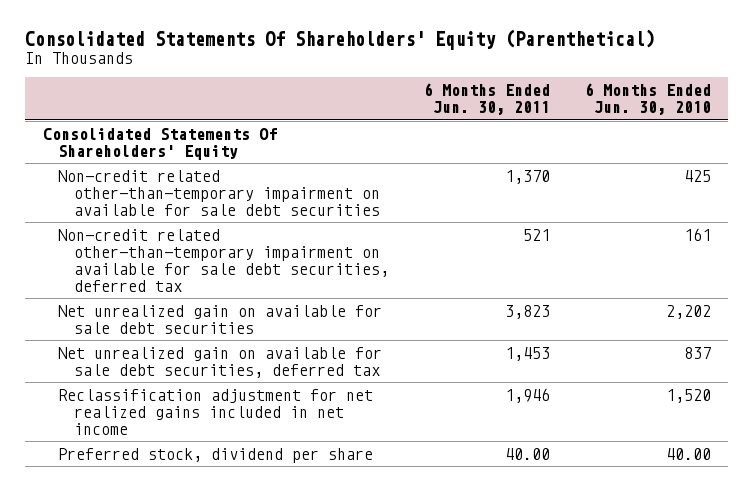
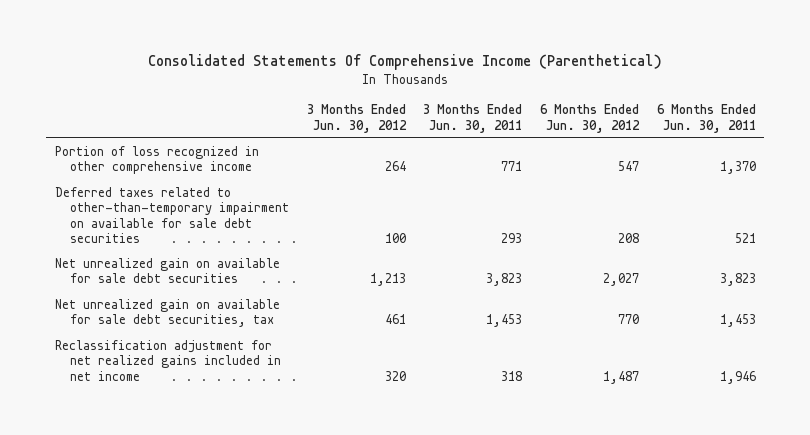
[25,28,656,50] Consolidated Statements Of Shareholders' Equity (Parenthetical) -> [148,54,663,71] Consolidated Statements Of Comprehensive Income (Parenthetical)
[584,83,711,116] 6 Months Ended Jun. 30, 2010 -> none
none -> [306,104,407,133] 3 Months Ended Jun. 30, 2012
none -> [423,104,523,133] 3 Months Ended Jun. 30, 2011
none -> [539,104,640,133] 6 Months Ended Jun. 30, 2012
[42,127,277,160] Consolidated Statements Of Shareholders' Equity -> none
[58,169,380,216] Non-credit related other-than-temporary impairment on available for sale debt securities -> [54,146,259,175] Portion of loss recognized in other comprehensive income
[58,228,389,292] Non-credit related other-than-temporary impairment on available for sale debt securities, deferred tax -> [54,187,290,244] Deferred taxes related to other-than-temporary impairment on available for sale debt securities
[58,346,383,378] Net unrealized gain on available for sale debt securities, deferred tax -> [54,299,280,328] Net unrealized gain on available for sale debt securities, tax
[58,447,374,463] Preferred stock, dividend per share -> none

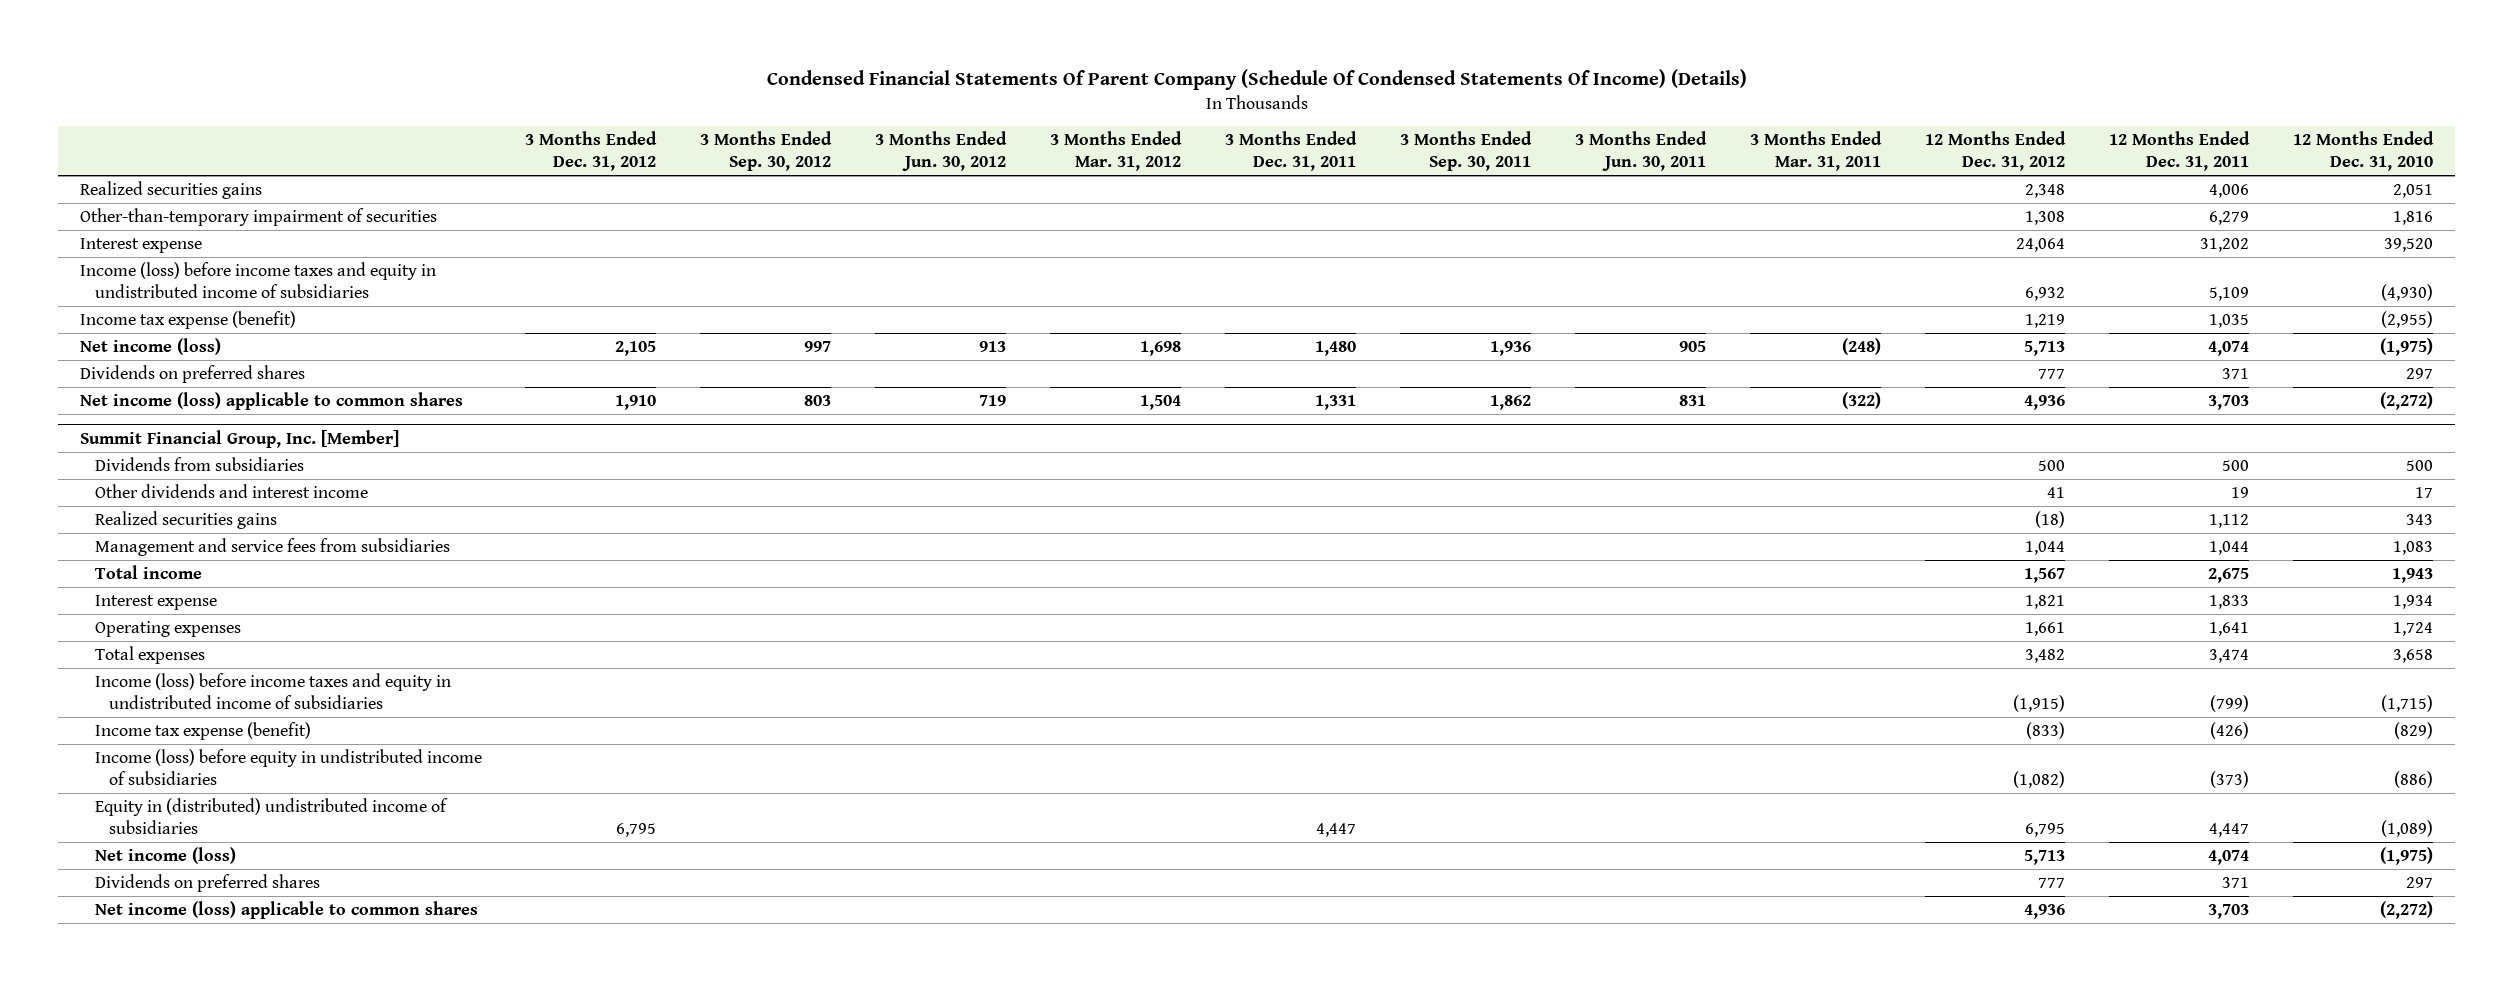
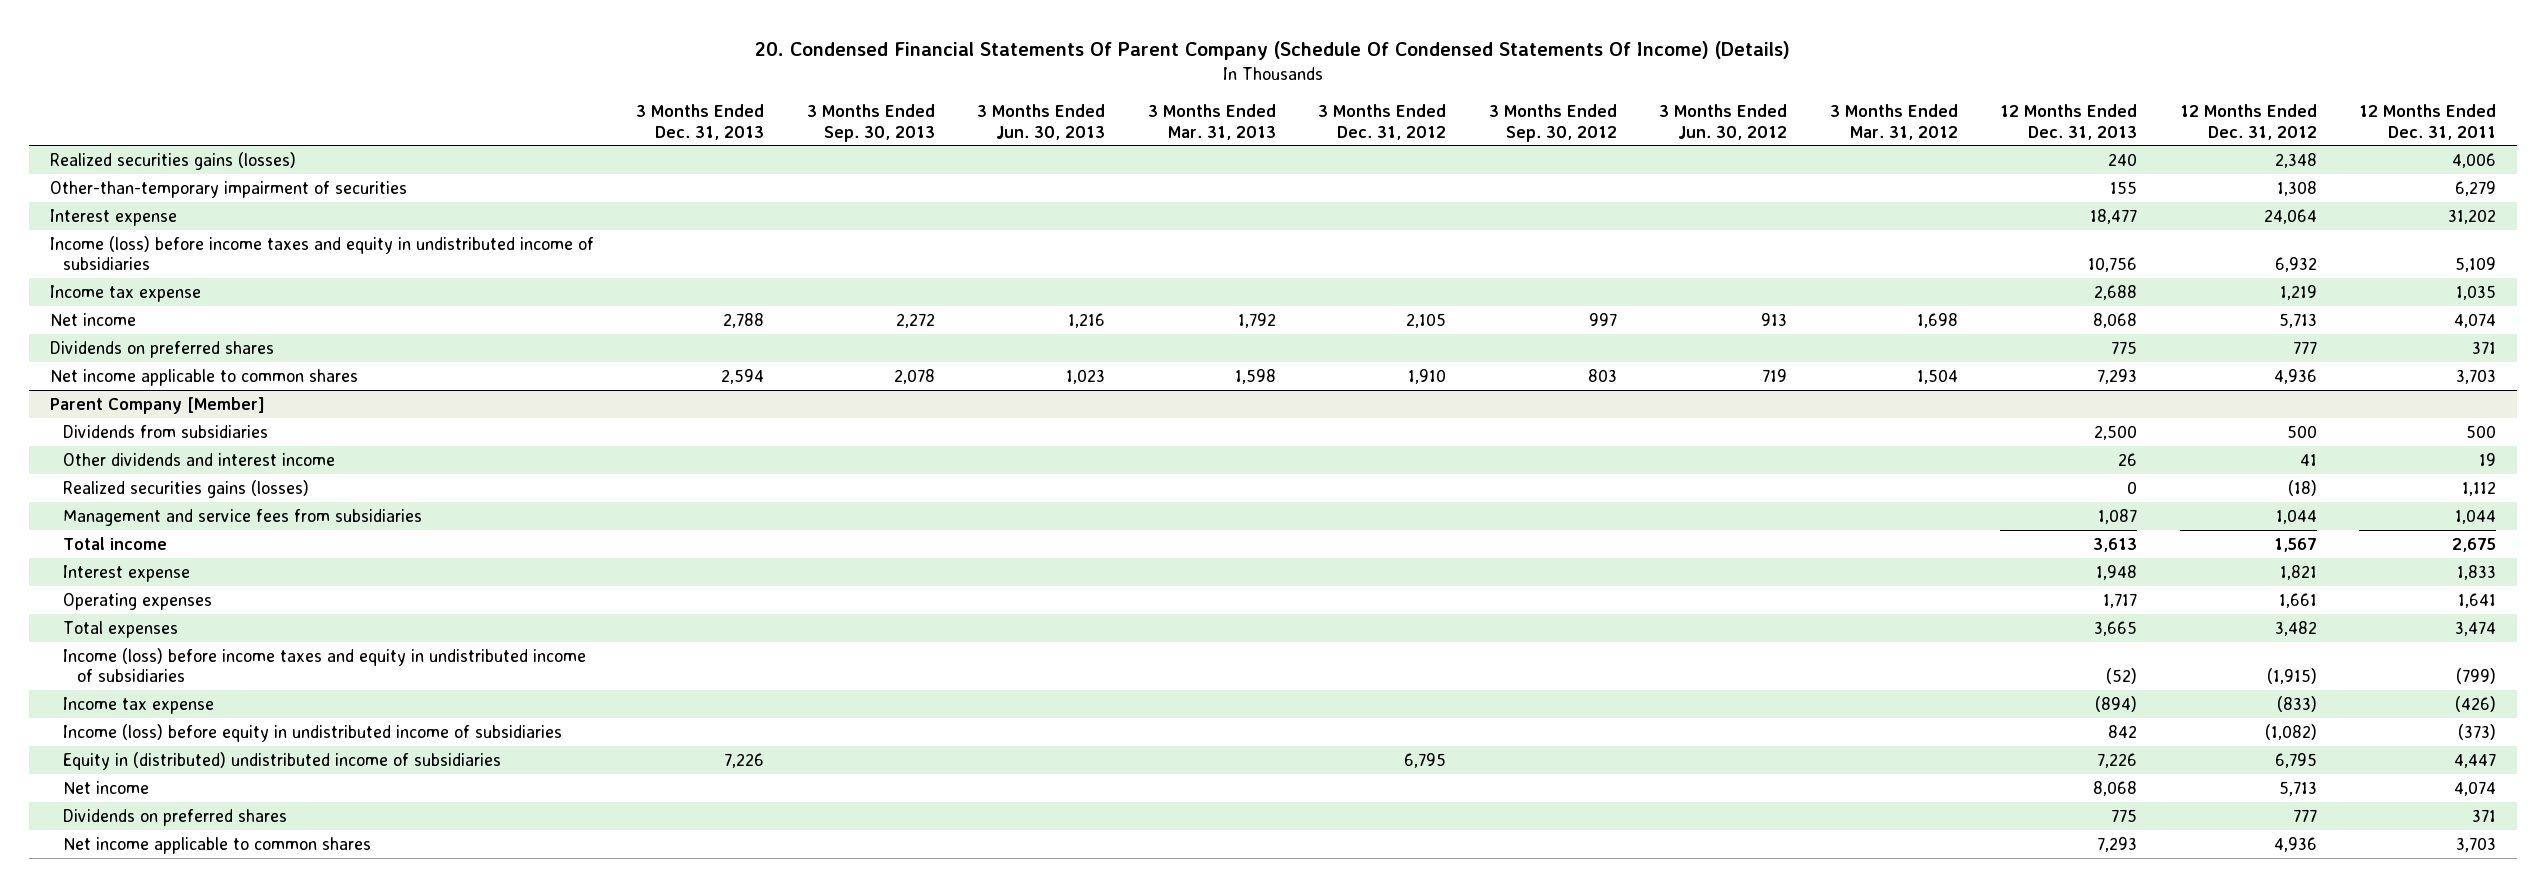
[766,69,1747,91] Condensed Financial Statements Of Parent Company (Schedule Of Condensed Statements Of Income) (Details) -> [755,40,1791,60] 20. Condensed Financial Statements Of Parent Company (Schedule Of Condensed Statements Of Income) (Details)
[1225,131,1358,172] 3 Months Ended Dec. 31, 2011 -> none
[1400,131,1533,172] 3 Months Ended Sep. 30, 2011 -> none
[1575,131,1708,172] 3 Months Ended Jun. 30, 2011 -> none
[1749,131,1882,172] 3 Months Ended Mar. 31, 2011 -> none
[2292,131,2434,172] 12 Months Ended Dec. 31, 2010 -> none
none -> [636,104,765,140] 3 Months Ended Dec. 31, 2013
none -> [806,104,935,142] 3 Months Ended Sep. 30, 2013
none -> [977,104,1106,140] 3 Months Ended Jun. 30, 2013
none -> [1147,104,1276,140] 3 Months Ended Mar. 31, 2013
none -> [2000,104,2138,140] 12 Months Ended Dec. 31, 2013
[80,180,263,199] Realized securities gains -> [49,151,296,170] Realized securities gains (losses)
[80,310,297,329] Income tax expense (benefit) -> [49,284,201,302] Income tax expense
[80,337,222,355] Net income (loss) -> [49,312,136,326] Net income
[80,429,400,448] Summit Financial Group, Inc. [Member] -> none
[80,391,464,410] Net income (loss) applicable to common shares -> [49,368,358,386] Net income applicable to common shares
none -> [49,396,265,414] Parent Company [Member]
[94,510,277,529] Realized securities gains -> [63,479,310,498] Realized securities gains (losses)
[94,721,311,740] Income tax expense (benefit) -> [63,696,215,714] Income tax expense
[94,846,236,864] Net income (loss) -> [63,780,150,794] Net income
[94,900,478,919] Net income (loss) applicable to common shares -> [63,836,372,854] Net income applicable to common shares

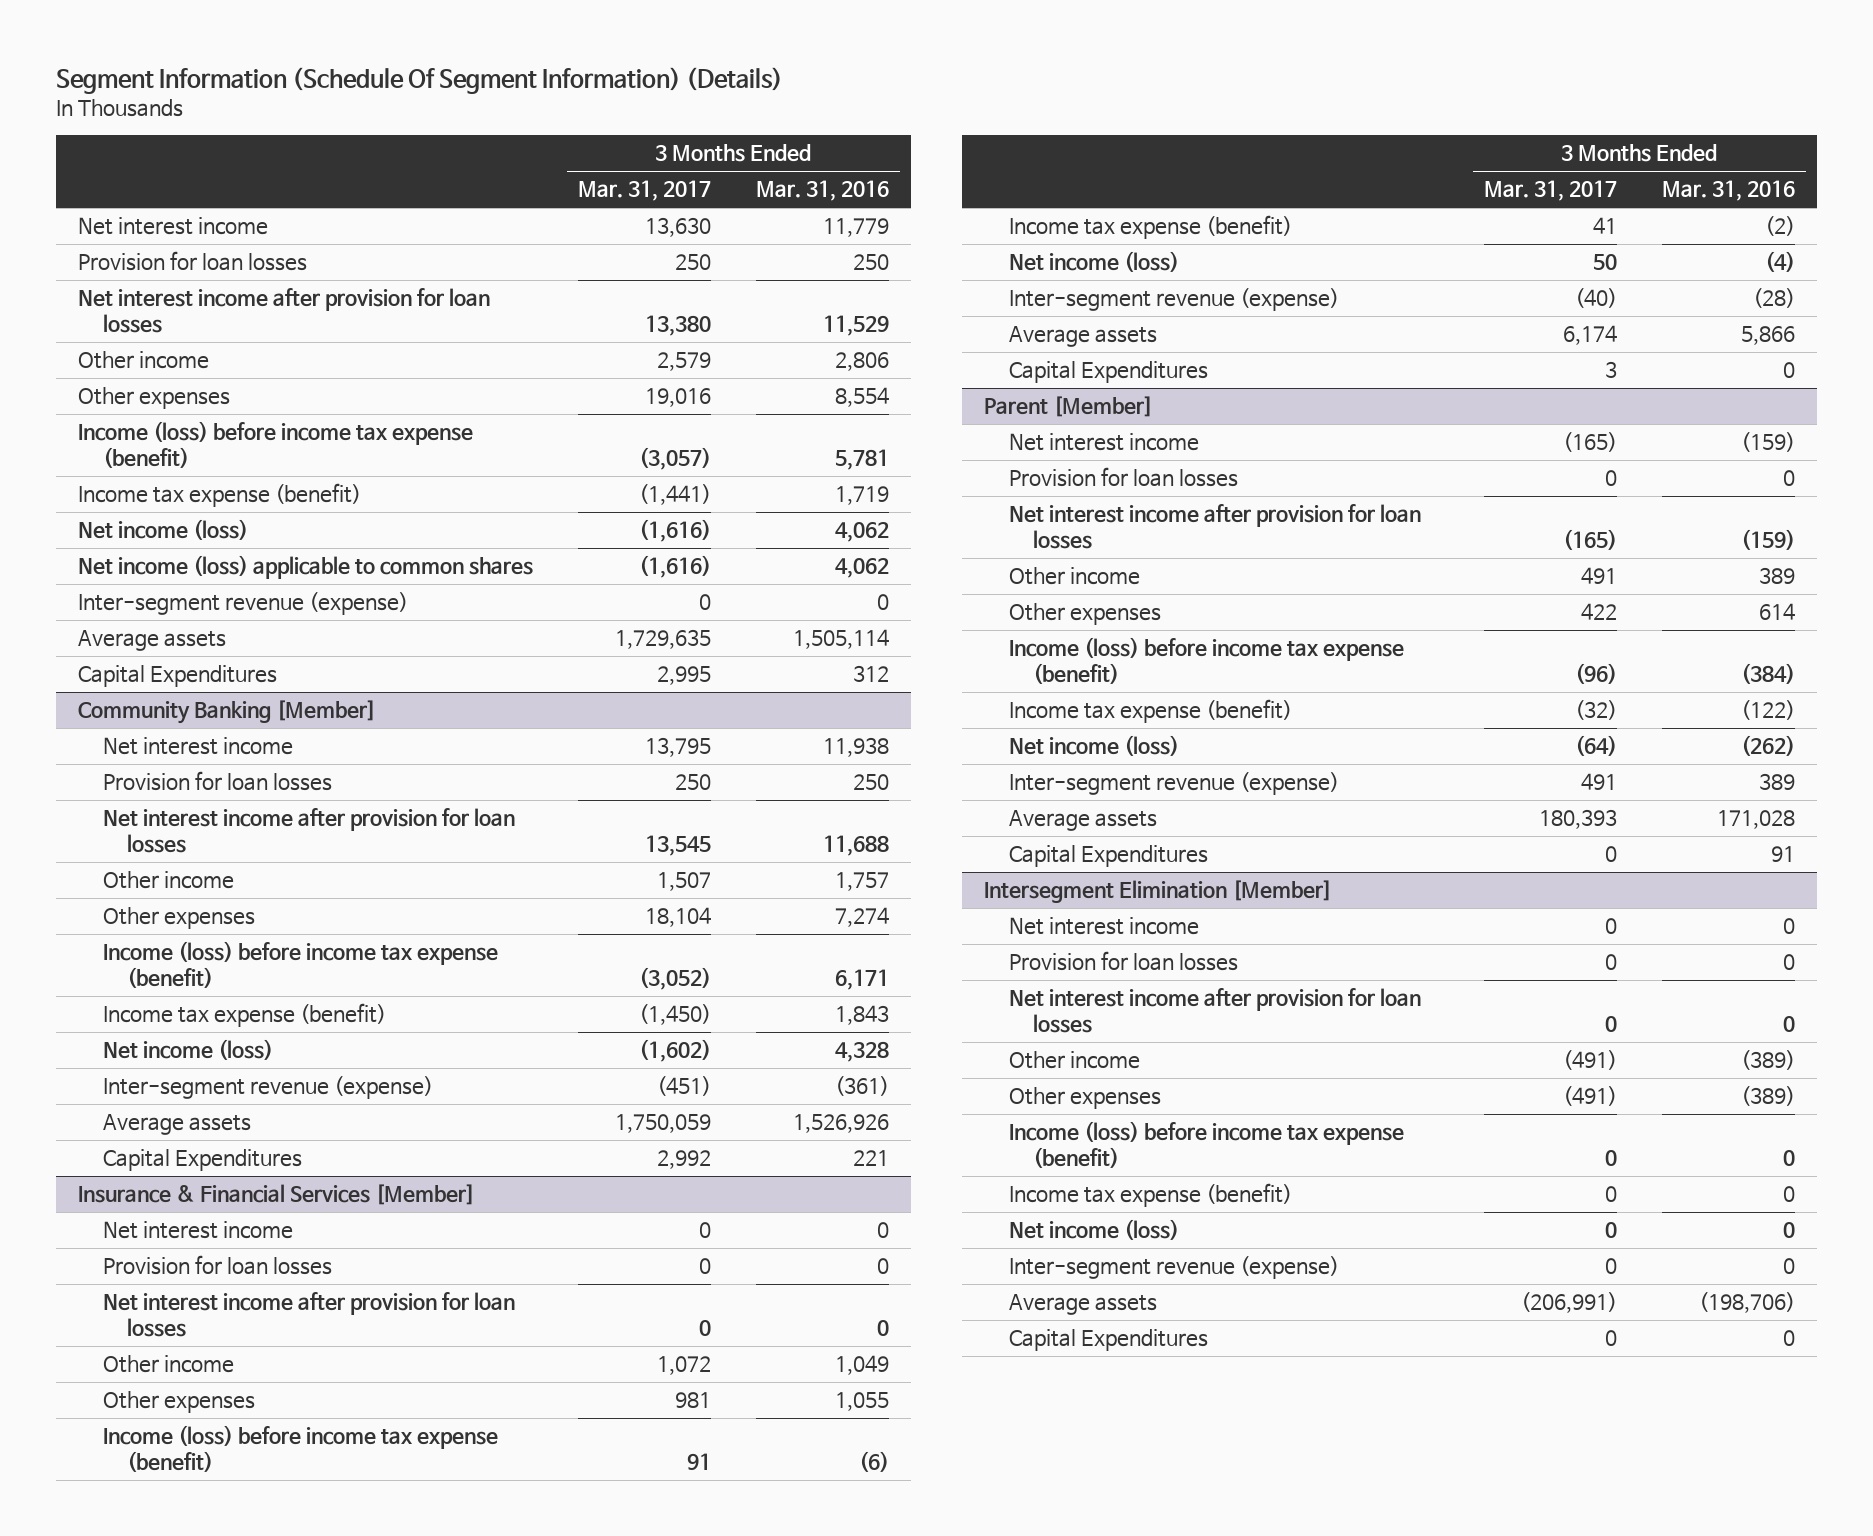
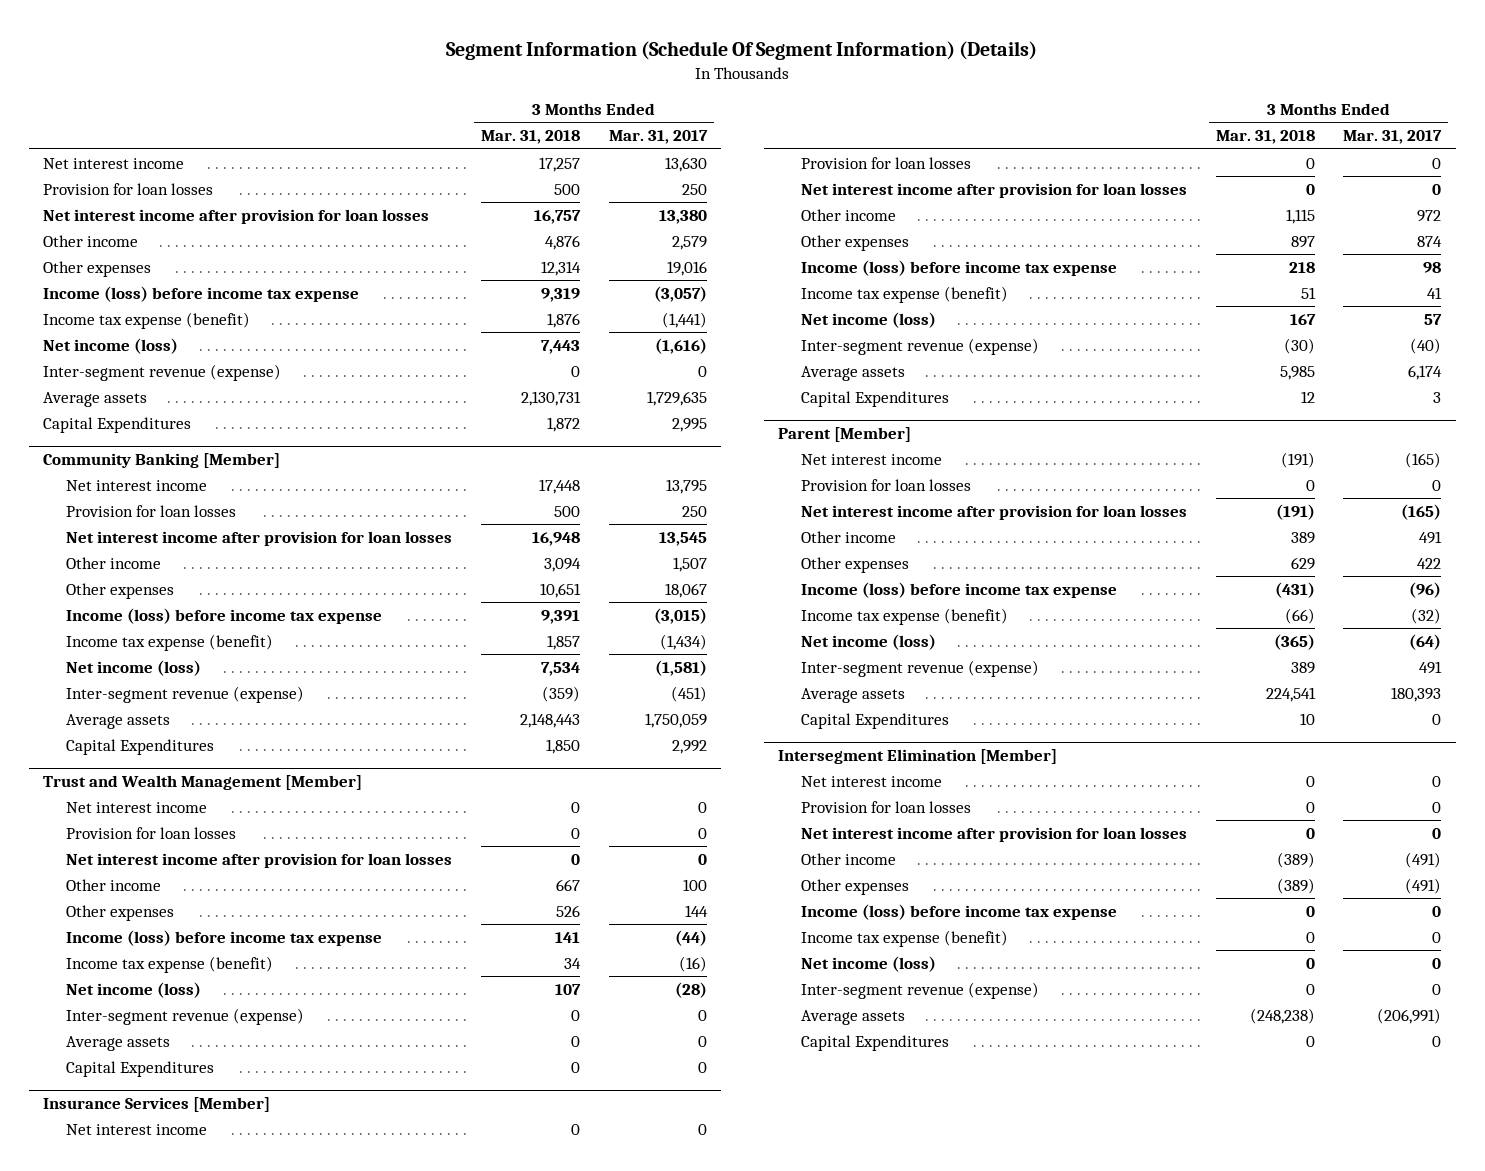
[755,180,889,202] Mar. 31, 2016 -> none
none -> [481,130,581,145] Mar. 31, 2018
[78,421,474,469] Income (loss) before income tax expense (benefit) -> [43,286,360,303] Income (loss) before income tax expense
[78,555,534,580] Net income (loss) applicable to common shares -> none
[644,907,711,928] 18,104 -> [664,583,707,599] 18,067
[102,941,498,989] Income (loss) before income tax expense (benefit) -> [66,608,383,625] Income (loss) before income tax expense
[638,967,711,991] (3,052) -> [653,608,707,625] (3,015)
[638,1004,711,1026] (1,450) -> [659,634,707,651] (1,434)
[638,1039,711,1063] (1,602) -> [654,660,707,677] (1,581)
[78,1184,476,1206] Insurance & Financial Services [Member] -> none
none -> [43,775,363,791] Trust and Wealth Management [Member]
[656,1356,711,1376] 1,072 -> [682,879,707,892] 100
[674,1392,711,1409] 981 -> [684,905,708,918] 144
[102,1425,498,1473] Income (loss) before income tax expense (benefit) -> [66,930,383,947] Income (loss) before income tax expense
[686,1453,711,1471] 91 -> [674,930,707,947] (44)
none -> [66,956,274,974] Income tax expense (benefit)
none -> [66,982,202,999] Net income (loss)
none -> [66,1008,305,1026] Inter-segment revenue (expense)
none -> [66,1036,171,1052] Average assets
none -> [66,1061,215,1078] Capital Expenditures
none -> [43,1097,271,1113] Insurance Services [Member]
none -> [66,1124,208,1136] Net interest income
none -> [801,157,972,170] Provision for loan losses
none -> [801,183,1188,199] Net interest income after provision for loan losses
none -> [801,209,897,222] Other income
none -> [801,235,910,252] Other expenses
none -> [801,260,1118,277] Income (loss) before income tax expense
[1593,254,1618,271] 50 -> [1424,314,1443,326] 57
[1008,637,1404,685] Income (loss) before income tax expense (benefit) -> [801,582,1118,599] Income (loss) before income tax expense
[1008,1121,1404,1169] Income (loss) before income tax expense (benefit) -> [801,904,1118,921] Income (loss) before income tax expense

